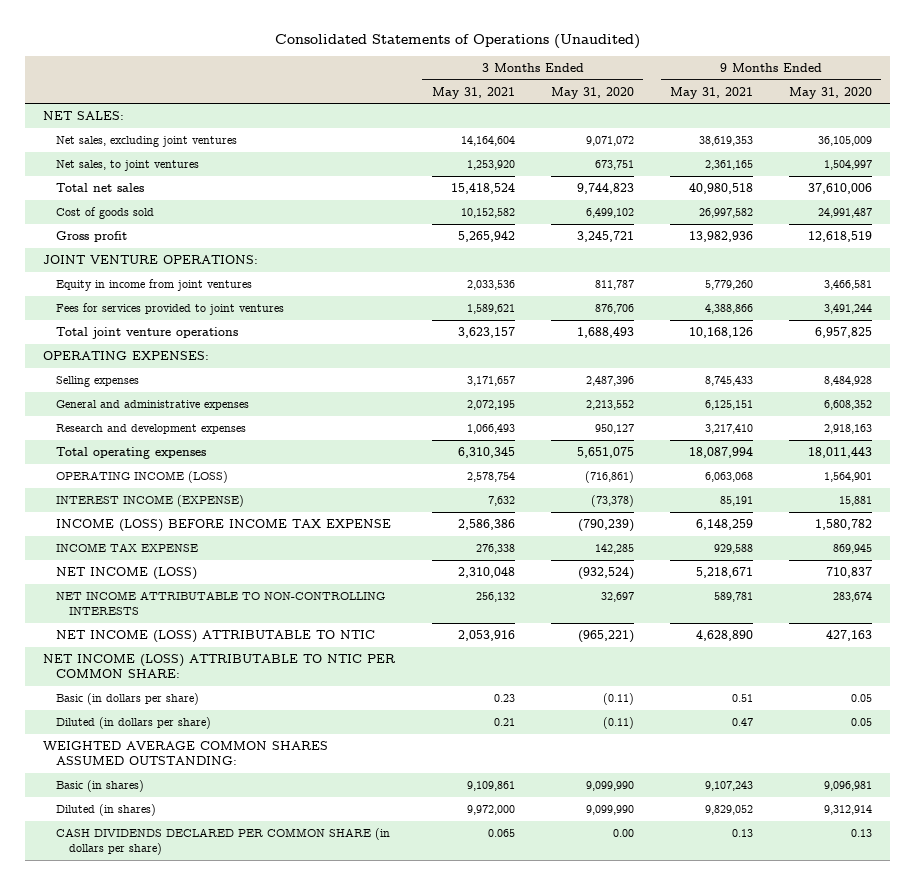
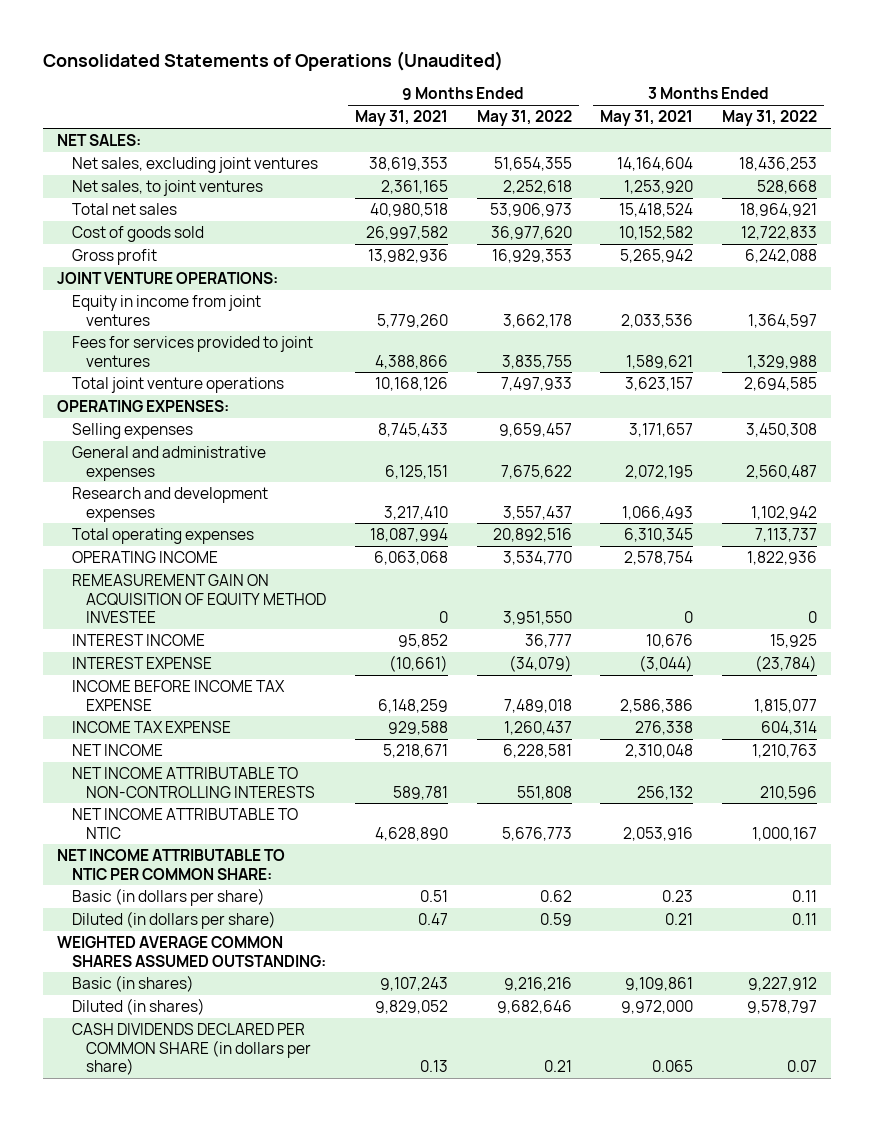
[550,86,634,99] May 31, 2020 -> none
[789,86,873,99] May 31, 2020 -> none
none -> [476,110,572,127] May 31, 2022
none -> [721,110,817,127] May 31, 2022
[55,470,228,483] OPERATING INCOME (LOSS) -> [71,551,218,564] OPERATING INCOME
none -> [71,574,327,624] REMEASUREMENT GAIN ON ACQUISITION OF EQUITY METHOD INVESTEE
[55,494,244,507] INTEREST INCOME (EXPENSE) -> [71,634,205,647] INTEREST INCOME
[487,495,515,506] 7,632 -> [646,634,694,649] 10,676
[719,495,753,506] 85,191 -> [397,634,448,649] 95,852
none -> [71,657,212,670] INTEREST EXPENSE
[55,518,391,532] INCOME (LOSS) BEFORE INCOME TAX EXPENSE -> [71,680,285,711] INCOME BEFORE INCOME TAX EXPENSE
[55,566,197,580] NET INCOME (LOSS) -> [71,744,163,757] NET INCOME
[55,629,375,643] NET INCOME (LOSS) ATTRIBUTABLE TO NTIC -> [71,808,298,839] NET INCOME ATTRIBUTABLE TO NTIC
[43,653,397,679] NET INCOME (LOSS) ATTRIBUTABLE TO NTIC PER COMMON SHARE: -> [56,849,285,880] NET INCOME ATTRIBUTABLE TO NTIC PER COMMON SHARE:

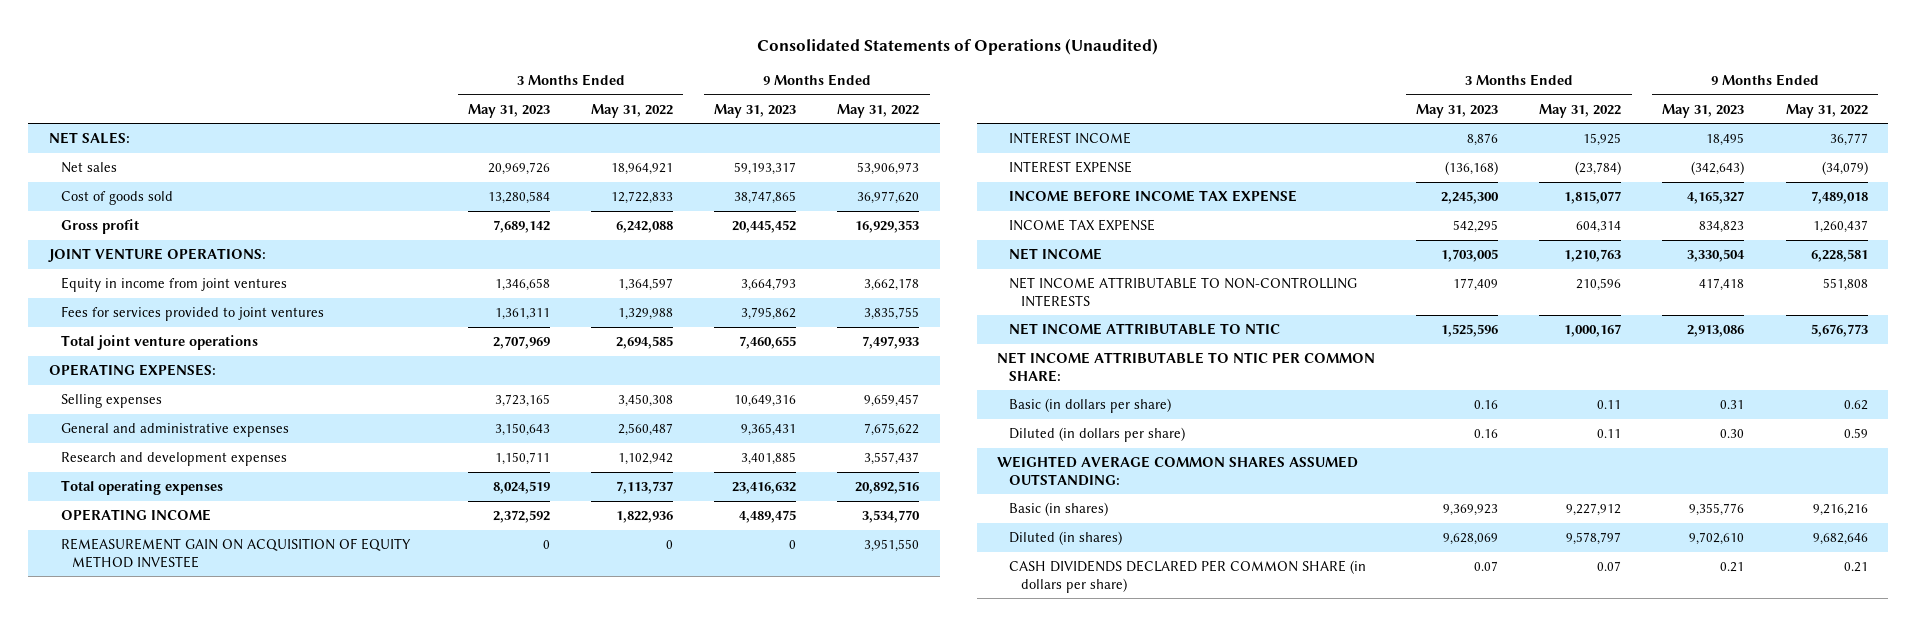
[354,110,448,127] May 31, 2021 -> none
[600,110,694,127] May 31, 2021 -> none
none -> [468,103,551,118] May 31, 2023
none -> [714,103,797,118] May 31, 2023
[71,157,318,174] Net sales, excluding joint ventures -> none
[71,180,263,197] Net sales, to joint ventures -> none
[71,203,177,216] Total net sales -> [60,162,117,174] Net sales

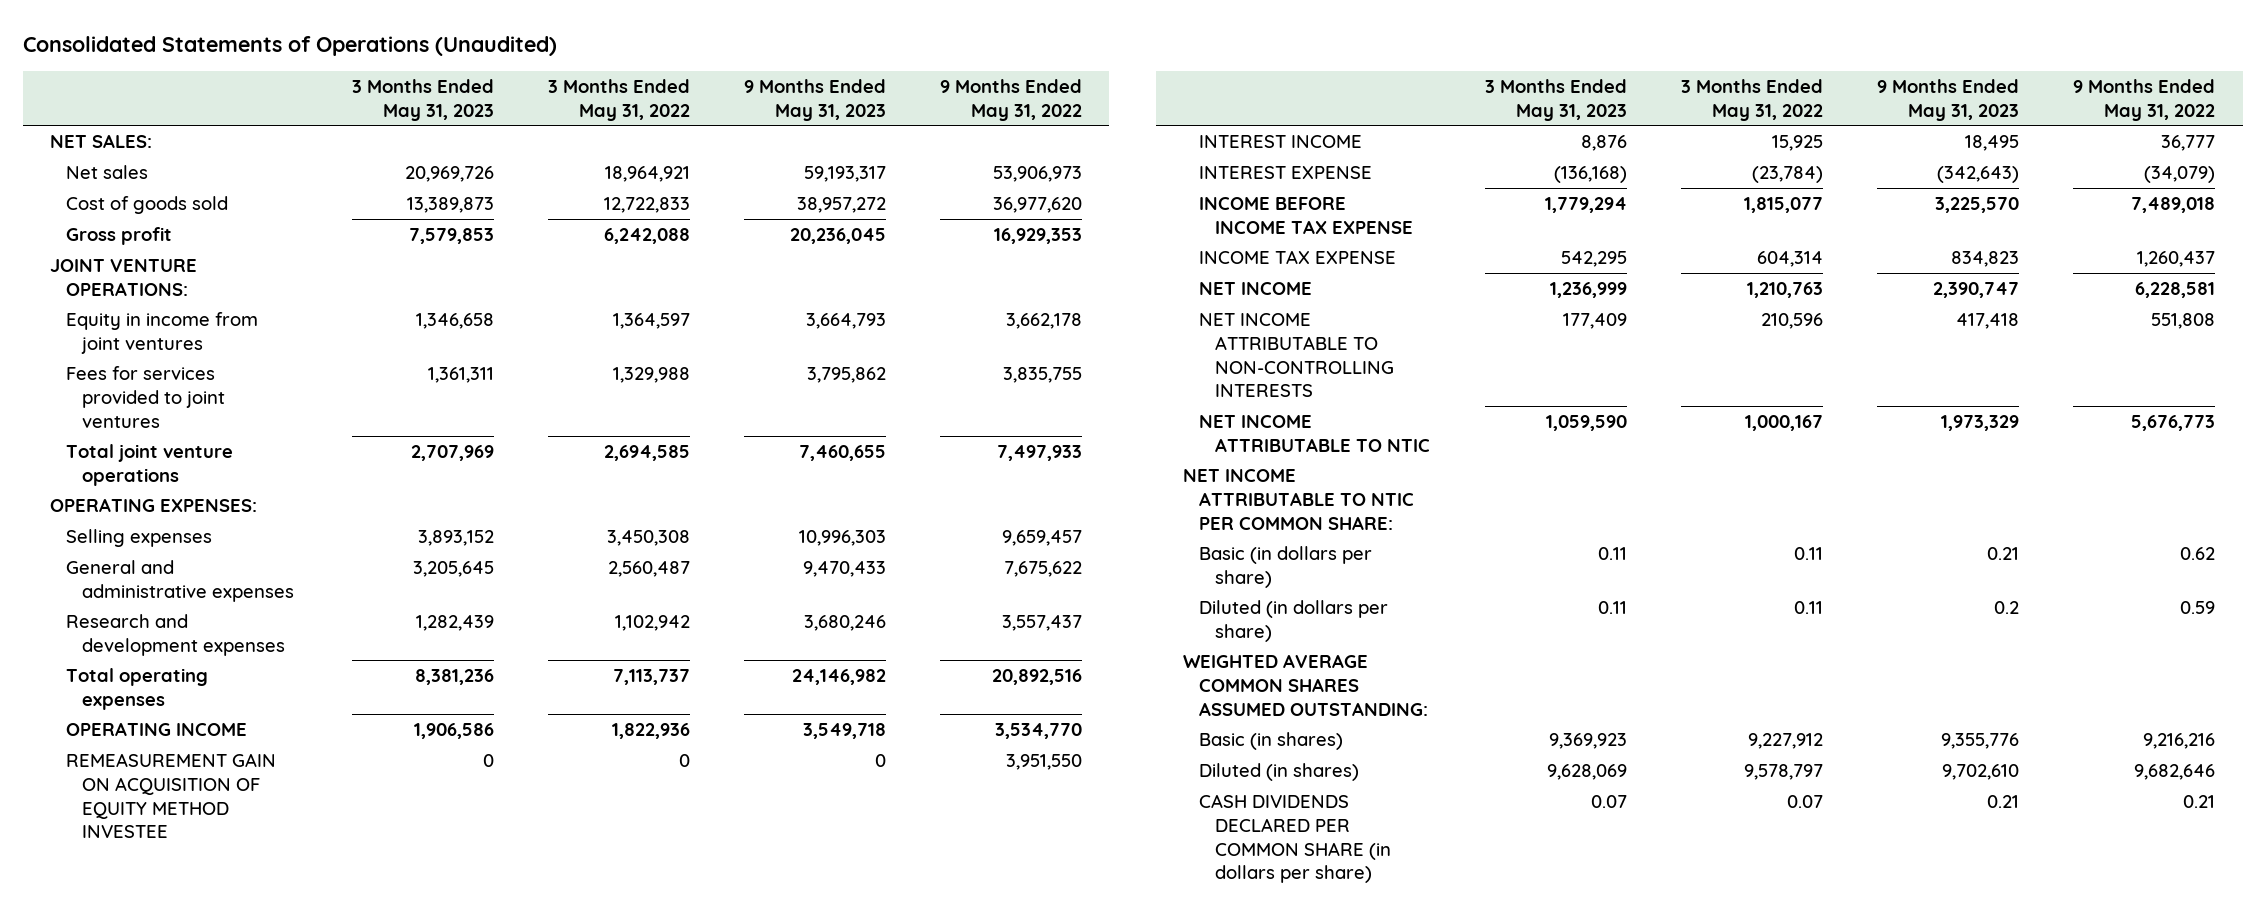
[488,191,551,205] 13,280,584 -> [406,196,494,213] 13,389,873
[734,191,797,205] 38,747,865 -> [797,196,887,213] 38,957,272
[493,220,551,234] 7,689,142 -> [408,227,494,244] 7,579,853
[732,220,797,234] 20,445,452 -> [790,227,887,244] 20,236,045
[495,394,551,408] 3,723,165 -> [417,529,494,546] 3,893,152
[734,395,797,408] 10,649,316 -> [799,529,887,546] 10,996,303
[495,423,551,437] 3,150,643 -> [412,560,494,577] 3,205,645
[741,423,797,437] 9,365,431 -> [803,560,887,577] 9,470,433
[495,452,551,466] 1,150,711 -> [415,614,494,631] 1,282,439
[741,452,797,466] 3,401,885 -> [804,614,887,631] 3,680,246
[493,481,551,495] 8,024,519 -> [414,668,494,685] 8,381,236
[732,482,797,495] 23,416,632 -> [792,668,887,685] 24,146,982
[493,510,551,524] 2,372,592 -> [413,722,494,739] 1,906,586
[739,510,797,524] 4,489,475 -> [803,722,887,739] 3,549,718
[1441,191,1500,205] 2,245,300 -> [1544,196,1627,213] 1,779,294
[1687,191,1745,205] 4,165,327 -> [1935,196,2020,213] 3,225,570
[1441,249,1499,263] 1,703,005 -> [1549,281,1627,298] 1,236,999
[1687,249,1746,263] 3,330,504 -> [1933,281,2020,298] 2,390,747
[1441,324,1499,338] 1,525,596 -> [1545,414,1627,431] 1,059,590
[1687,325,1745,338] 2,913,086 -> [1941,414,2020,431] 1,973,329
[1474,400,1499,410] 0.16 -> [1597,546,1627,560] 0.11
[1720,400,1745,410] 0.31 -> [1987,546,2020,560] 0.21
[1474,429,1499,439] 0.16 -> [1597,600,1627,614] 0.11
[1720,429,1745,439] 0.30 -> [1994,600,2020,614] 0.2

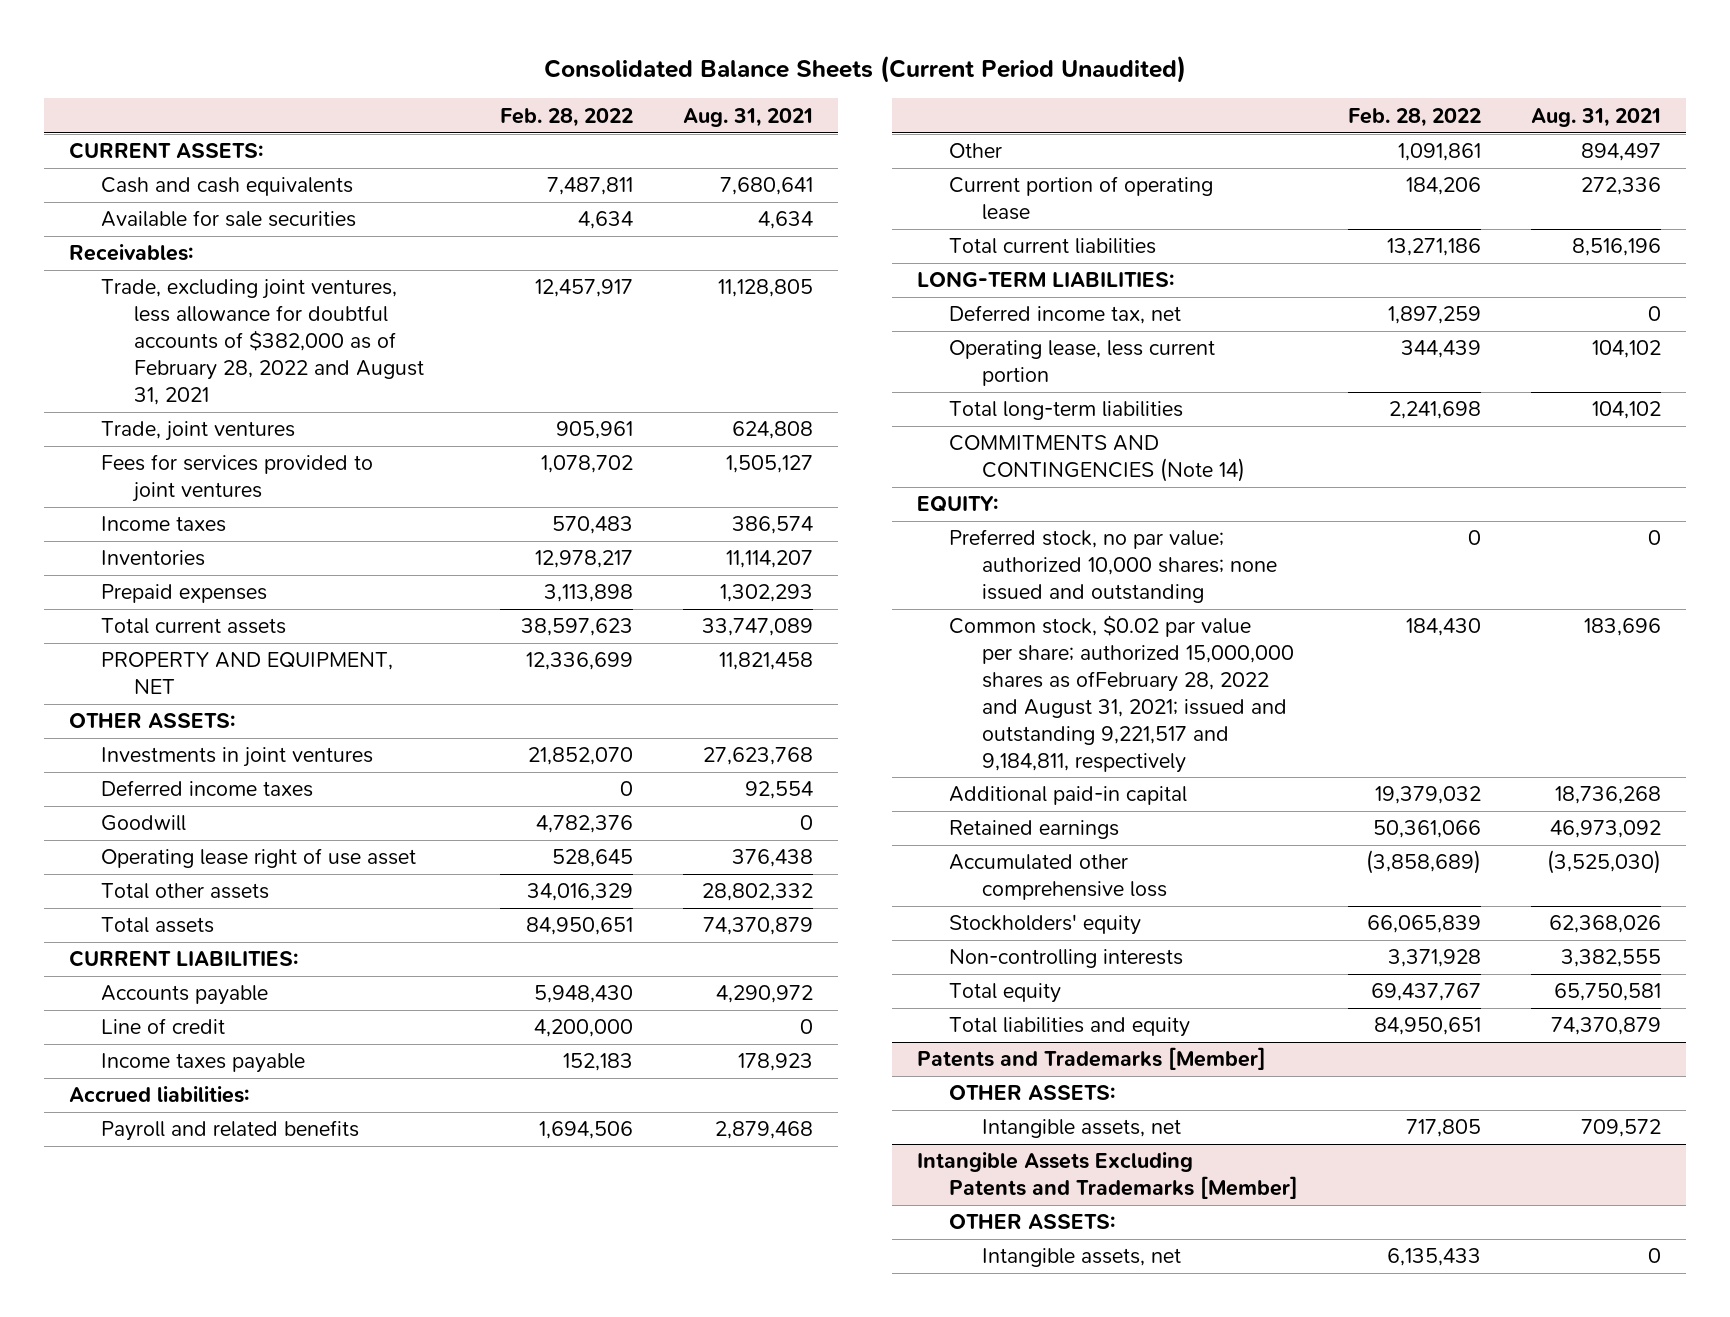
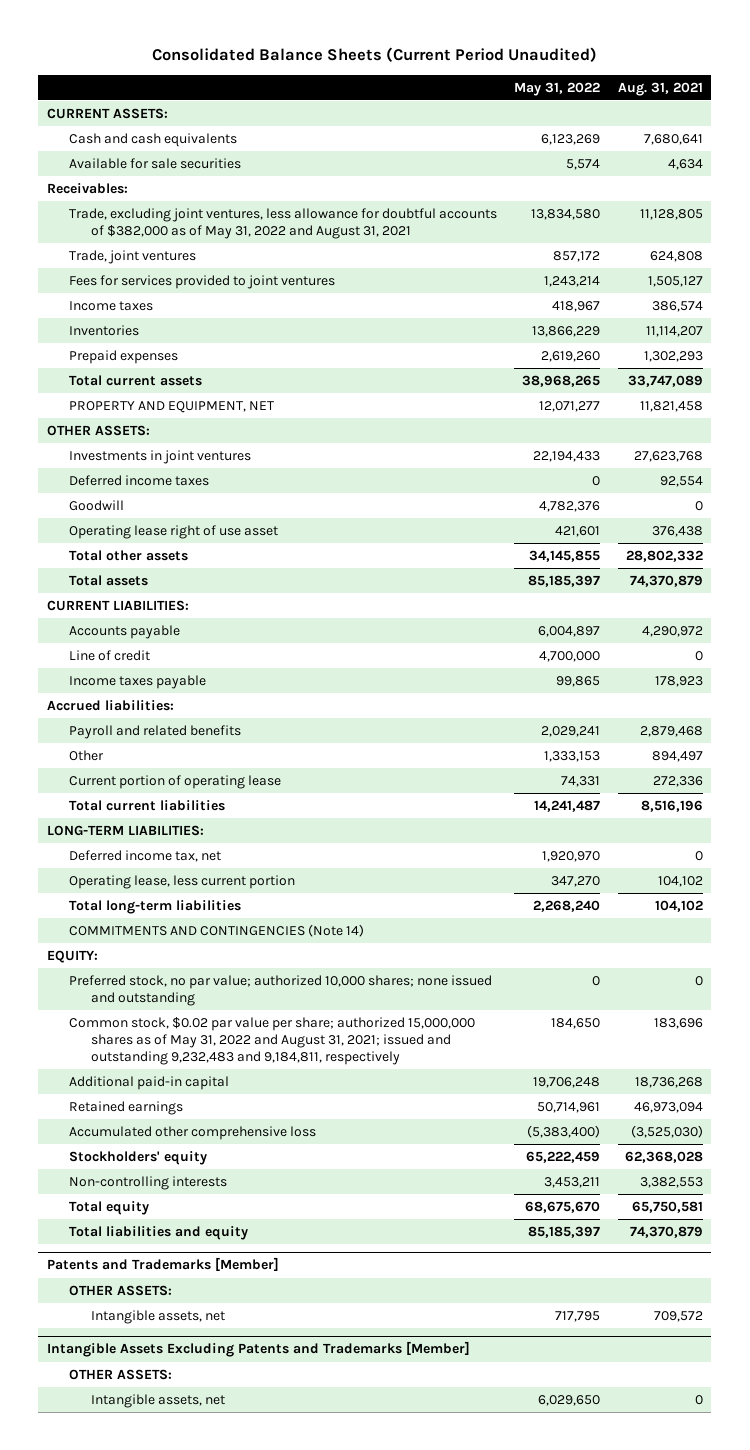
[500,107,634,127] Feb. 28, 2022 -> none
none -> [514,81,601,96] May 31, 2022
[101,279,425,405] Trade, excluding joint ventures, less allowance for doubtful accounts of $382,000 as of February 28, 2022 and August 31, 2021 -> [69,208,498,239] Trade, excluding joint ventures, less allowance for doubtful accounts of $382,000 as of May 31, 2022 and August 31, 2021
[949,615,1295,773] Common stock, $0.02 par value per share; authorized 15,000,000 shares as ofFebruary 28, 2022 and August 31, 2021; issued and outstanding 9,221,517 and 9,184,811, respectively -> [69,1017,476,1065] Common stock, $0.02 par value per share; authorized 15,000,000 shares as of May 31, 2022 and August 31, 2021; issued and outstanding 9,232,483 and 9,184,811, respectively
[1550,820,1662,839] 46,973,092 -> [633,1102,703,1114] 46,973,094
[1549,915,1662,934] 62,368,026 -> [624,1151,703,1164] 62,368,028
[1561,949,1662,968] 3,382,555 -> [639,1177,703,1189] 3,382,553

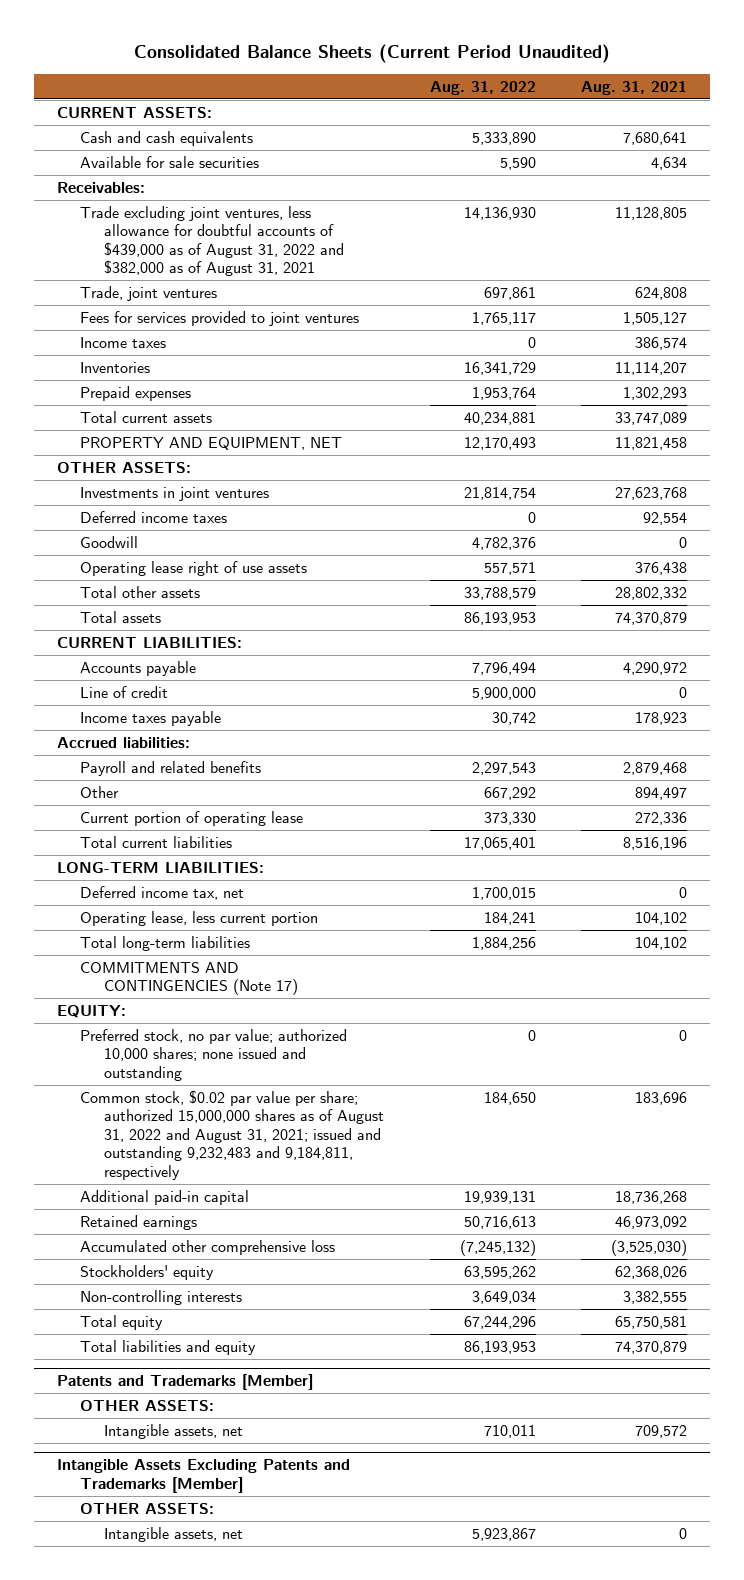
[514,81,601,96] May 31, 2022 -> none
none -> [429,80,536,95] Aug. 31, 2022
[69,208,498,239] Trade, excluding joint ventures, less allowance for doubtful accounts of $382,000 as of May 31, 2022 and August 31, 2021 -> [80,205,344,277] Trade excluding joint ventures, less allowance for doubtful accounts of $439,000 as of August 31, 2022 and $382,000 as of August 31, 2021
[69,525,279,540] Operating lease right of use asset -> [80,560,308,576] Operating lease right of use assets
[69,924,365,938] COMMITMENTS AND CONTINGENCIES (Note 14) -> [80,961,298,996] COMMITMENTS AND CONTINGENCIES (Note 17)
[69,1017,476,1065] Common stock, $0.02 par value per share; authorized 15,000,000 shares as of May 31, 2022 and August 31, 2021; issued and outstanding 9,232,483 and 9,184,811, respectively -> [80,1089,384,1180] Common stock, $0.02 par value per share; authorized 15,000,000 shares as of August 31, 2022 and August 31, 2021; issued and outstanding 9,232,483 and 9,184,811, respectively
[633,1102,703,1114] 46,973,094 -> [615,1215,688,1229] 46,973,092
[624,1151,703,1164] 62,368,028 -> [615,1265,688,1279] 62,368,026
[639,1177,703,1189] 3,382,553 -> [623,1290,688,1304] 3,382,555

